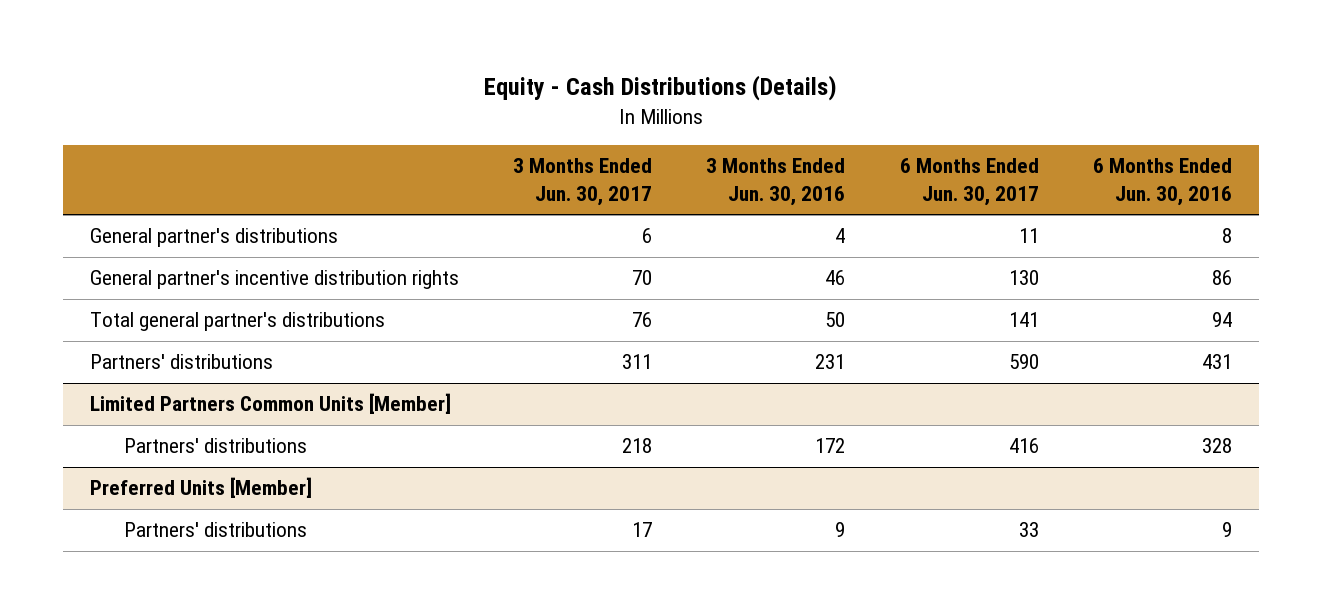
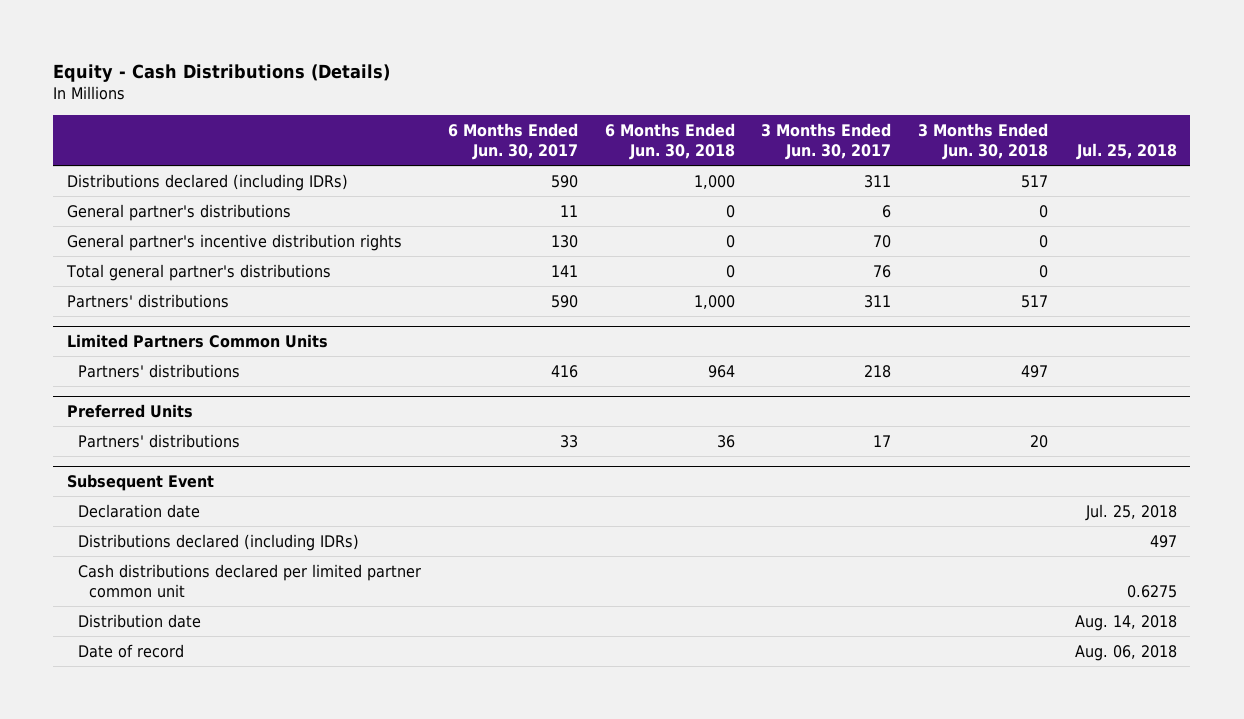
[706,158,846,206] 3 Months Ended Jun. 30, 2016 -> none
[1093,158,1233,206] 6 Months Ended Jun. 30, 2016 -> none
none -> [604,122,735,160] 6 Months Ended Jun. 30, 2018
none -> [918,122,1049,160] 3 Months Ended Jun. 30, 2018
none -> [1076,142,1178,160] Jul. 25, 2018
none -> [66,173,348,191] Distributions declared (including IDRs)
[89,393,451,415] Limited Partners Common Units [Member] -> [66,333,328,348] Limited Partners Common Units
[89,477,312,499] Preferred Units [Member] -> [66,403,193,418] Preferred Units
none -> [66,473,214,491] Subsequent Event
none -> [77,503,200,518] Declaration date
none -> [77,533,359,551] Distributions declared (including IDRs)
none -> [77,563,421,598] Cash distributions declared per limited partner common unit
none -> [77,613,201,628] Distribution date
none -> [77,643,184,658] Date of record

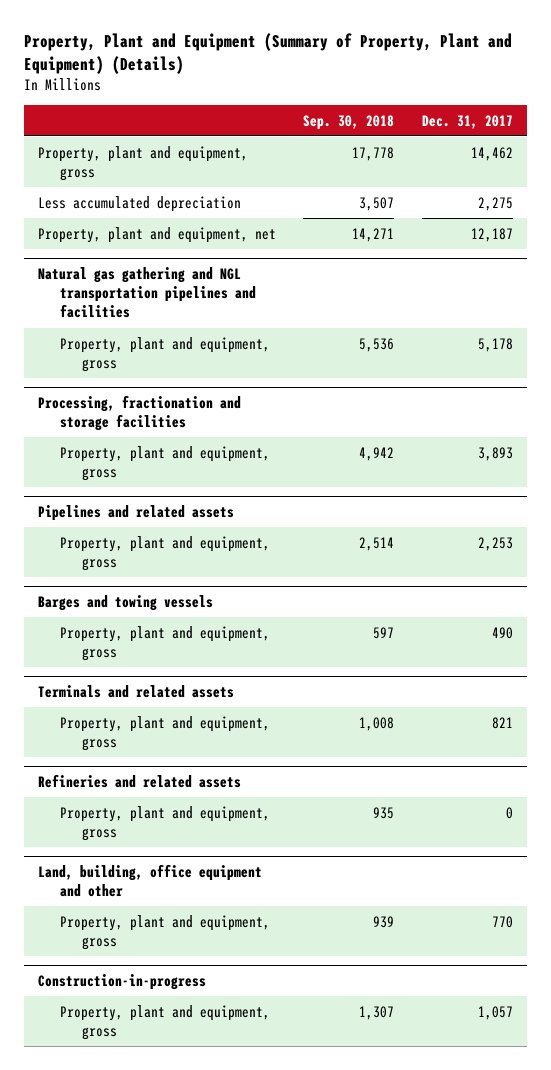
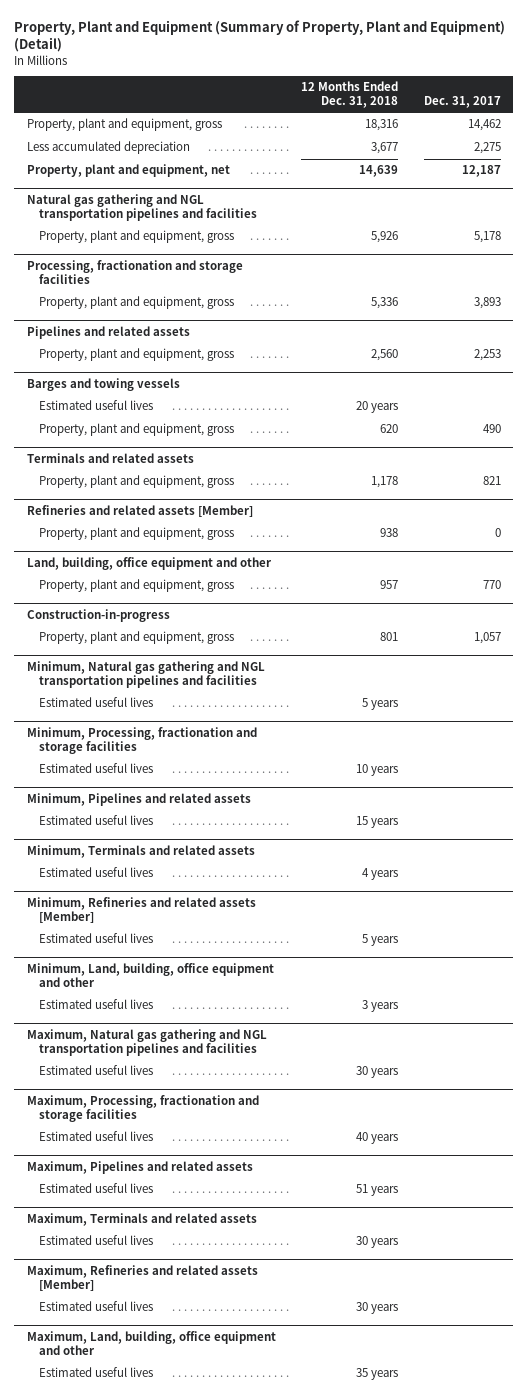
[23,32,512,75] Property, Plant and Equipment (Summary of Property, Plant and Equipment) (Details) -> [14,19,506,53] Property, Plant and Equipment (Summary of Property, Plant and Equipment) (Detail)
[303,114,395,130] Sep. 30, 2018 -> none
none -> [301,81,399,108] 12 Months Ended Dec. 31, 2018
none -> [38,400,153,411] Estimated useful lives
[37,774,241,789] Refineries and related assets -> [27,505,254,518] Refineries and related assets [Member]
none -> [27,661,266,688] Minimum, Natural gas gathering and NGL transportation pipelines and facilities
none -> [38,697,153,708] Estimated useful lives
none -> [27,727,258,754] Minimum, Processing, fractionation and storage facilities
none -> [38,763,153,774] Estimated useful lives
none -> [27,793,252,807] Minimum, Pipelines and related assets
none -> [38,815,153,826] Estimated useful lives
none -> [27,845,256,859] Minimum, Terminals and related assets
none -> [38,867,153,878] Estimated useful lives
none -> [27,897,257,923] Minimum, Refineries and related assets [Member]
none -> [38,933,153,944] Estimated useful lives
none -> [27,963,275,987] Minimum, Land, building, office equipment and other
none -> [38,999,153,1010] Estimated useful lives
none -> [27,1029,268,1056] Maximum, Natural gas gathering and NGL transportation pipelines and facilities
none -> [38,1065,153,1076] Estimated useful lives
none -> [27,1095,260,1122] Maximum, Processing, fractionation and storage facilities
none -> [38,1131,153,1142] Estimated useful lives
none -> [27,1161,254,1175] Maximum, Pipelines and related assets
none -> [38,1183,153,1194] Estimated useful lives
none -> [27,1213,258,1227] Maximum, Terminals and related assets
none -> [38,1235,153,1246] Estimated useful lives
none -> [27,1265,259,1291] Maximum, Refineries and related assets [Member]
none -> [38,1301,153,1312] Estimated useful lives
none -> [27,1331,277,1355] Maximum, Land, building, office equipment and other
none -> [38,1367,153,1378] Estimated useful lives

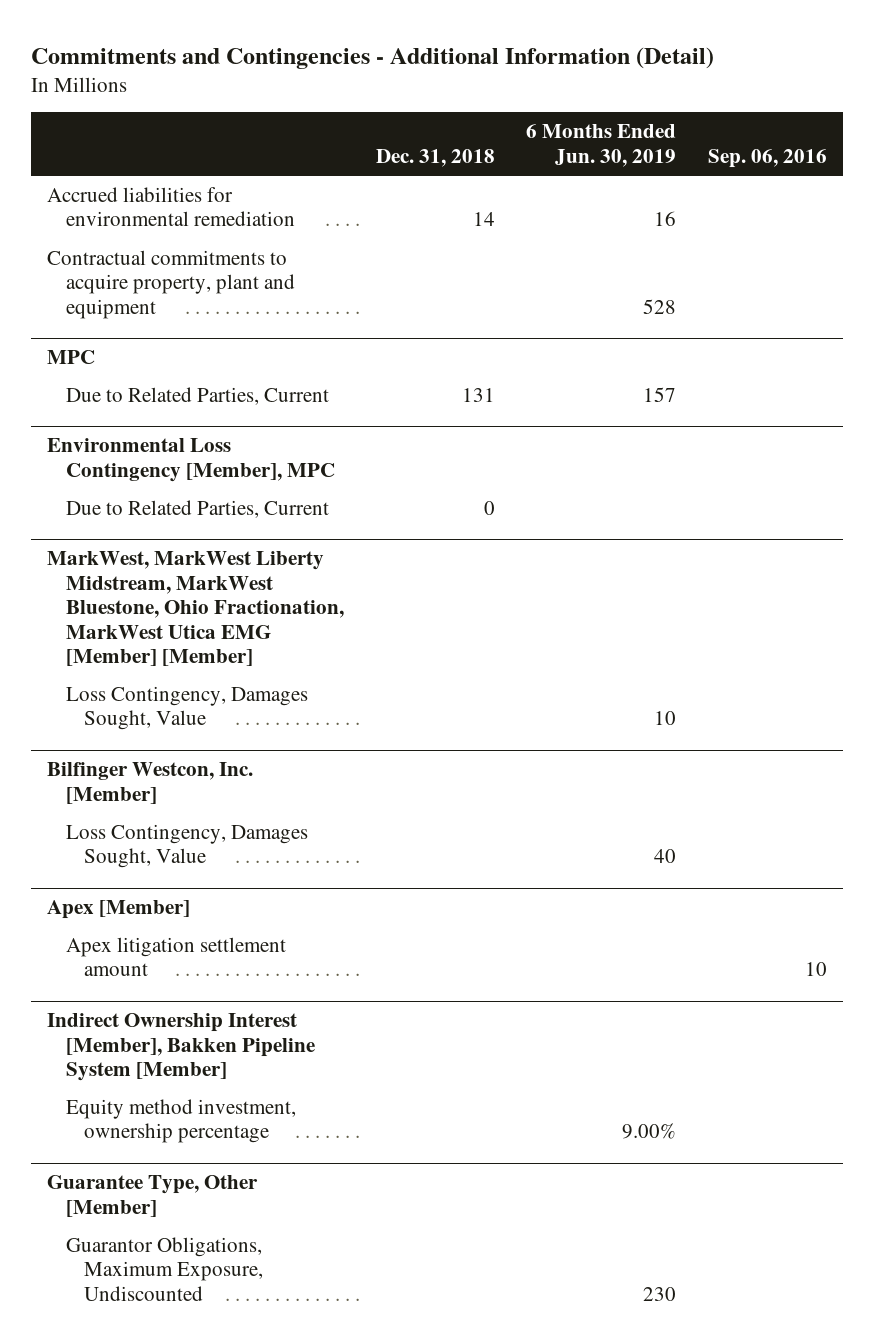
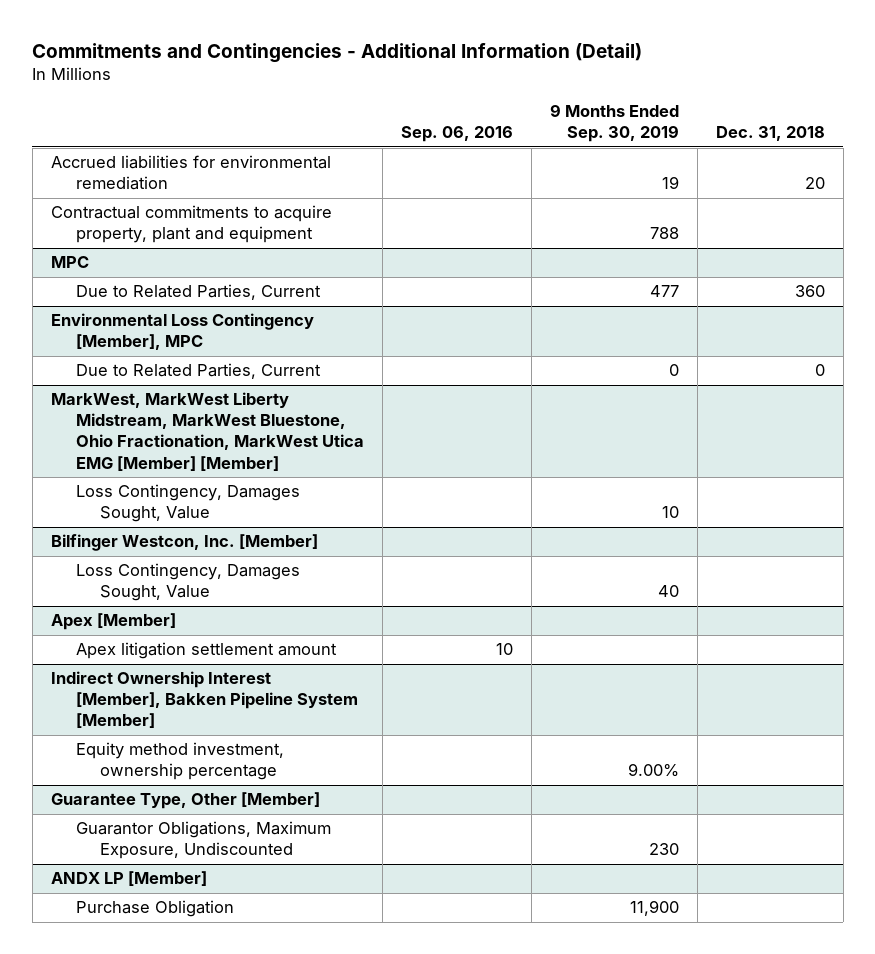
[526,124,677,167] 6 Months Ended Jun. 30, 2019 -> none
none -> [549,104,679,143] 9 Months Ended Sep. 30, 2019
[472,212,495,227] 14 -> [804,177,825,190] 20
[461,387,495,402] 131 -> [794,285,825,298] 360
none -> [50,871,207,887] ANDX LP [Member]
none -> [75,900,234,918] Purchase Obligation

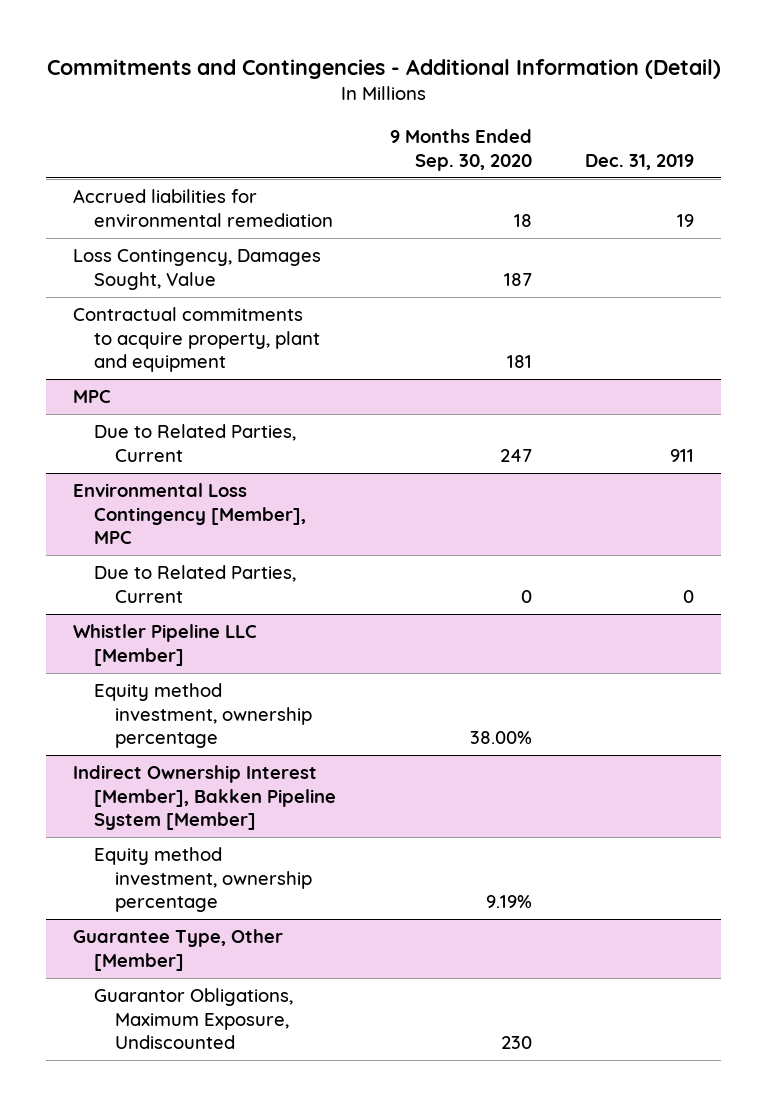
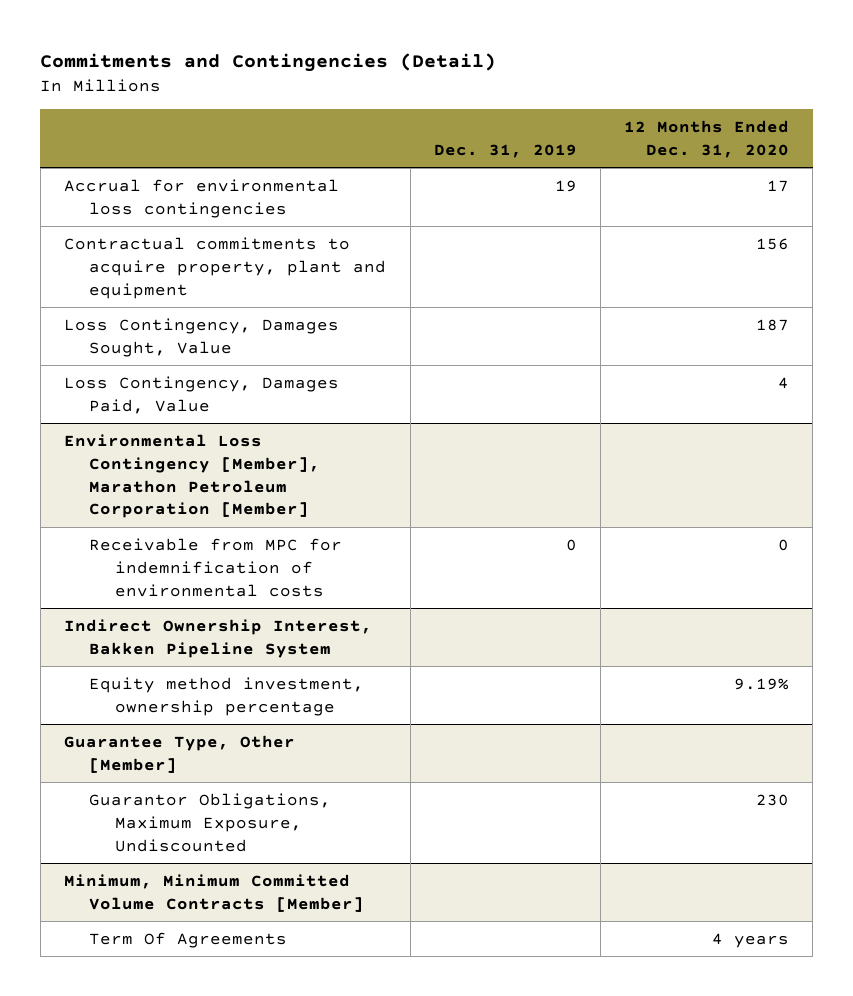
[46,59,721,80] Commitments and Contingencies - Additional Information (Detail) -> [40,53,497,73] Commitments and Contingencies (Detail)
[389,129,532,171] 9 Months Ended Sep. 30, 2020 -> none
none -> [624,119,790,158] 12 Months Ended Dec. 31, 2020
[73,189,334,227] Accrued liabilities for environmental remediation -> [63,178,339,218] Accrual for environmental loss contingencies
[73,390,112,404] MPC -> none
[94,424,297,462] Due to Related Parties, Current -> none
[73,483,307,545] Environmental Loss Contingency [Member], MPC -> none
[94,565,297,603] Due to Related Parties, Current -> none
[73,624,258,666] Whistler Pipeline LLC [Member] -> none
[94,683,312,749] Equity method investment, ownership percentage -> none
[73,249,322,290] Loss Contingency, Damages Sought, Value -> [63,317,339,357] Loss Contingency, Damages Sought, Value
none -> [63,375,339,414] Loss Contingency, Damages Paid, Value
none -> [63,433,321,519] Environmental Loss Contingency [Member], Marathon Petroleum Corporation [Member]
none -> [89,537,343,597] Receivable from MPC for indemnification of environmental costs
[73,765,337,831] Indirect Ownership Interest [Member], Bakken Pipeline System [Member] -> [63,618,372,658] Indirect Ownership Interest, Bakken Pipeline System
none -> [63,873,365,912] Minimum, Minimum Committed Volume Contracts [Member]
none -> [89,931,288,948] Term Of Agreements

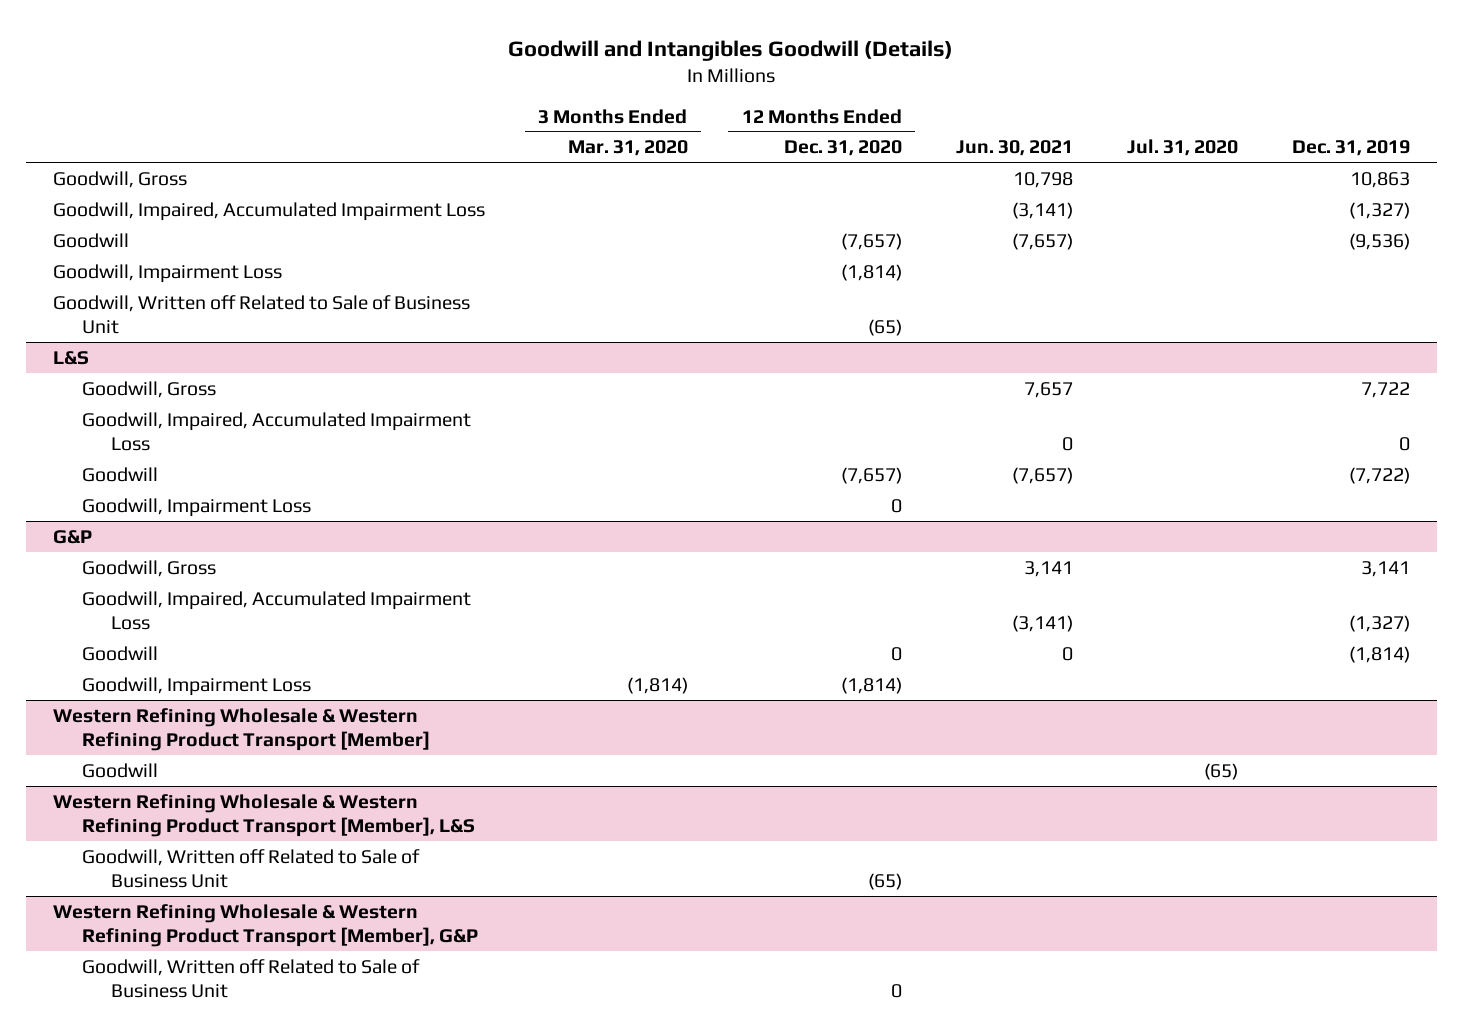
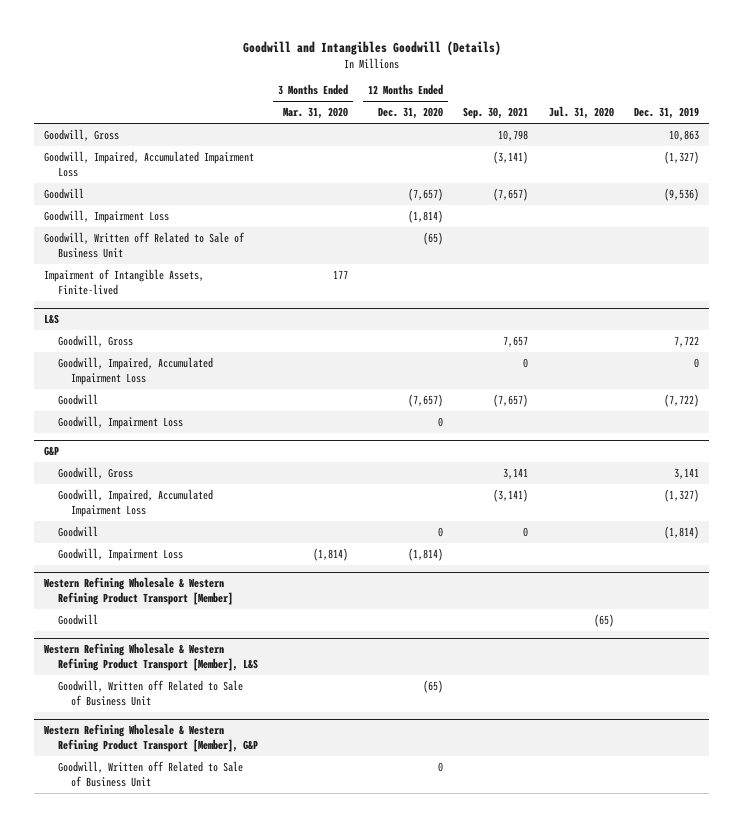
[955,140,1073,157] Jun. 30, 2021 -> none
none -> [463,107,529,120] Sep. 30, 2021
none -> [44,269,205,295] Impairment of Intangible Assets, Finite-lived

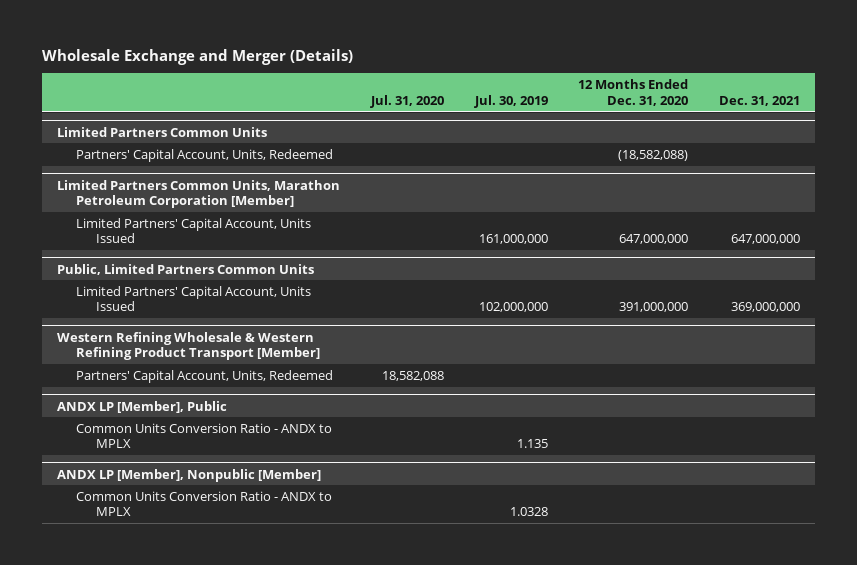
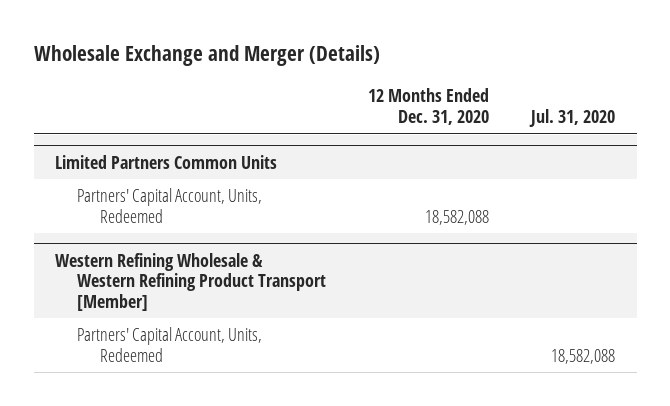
[473,94,548,108] Jul. 30, 2019 -> none
[718,95,800,106] Dec. 31, 2021 -> none
[57,179,341,209] Limited Partners Common Units, Marathon Petroleum Corporation [Member] -> none
[76,217,312,244] Limited Partners' Capital Account, Units Issued -> none
[57,263,315,275] Public, Limited Partners Common Units -> none
[76,285,312,312] Limited Partners' Capital Account, Units Issued -> none
[618,149,689,161] (18,582,088) -> [425,209,490,225] 18,582,088
[57,400,228,413] ANDX LP [Member], Public -> none
[76,422,333,449] Common Units Conversion Ratio - ANDX to MPLX -> none
[57,468,322,482] ANDX LP [Member], Nonpublic [Member] -> none
[76,490,333,517] Common Units Conversion Ratio - ANDX to MPLX -> none

